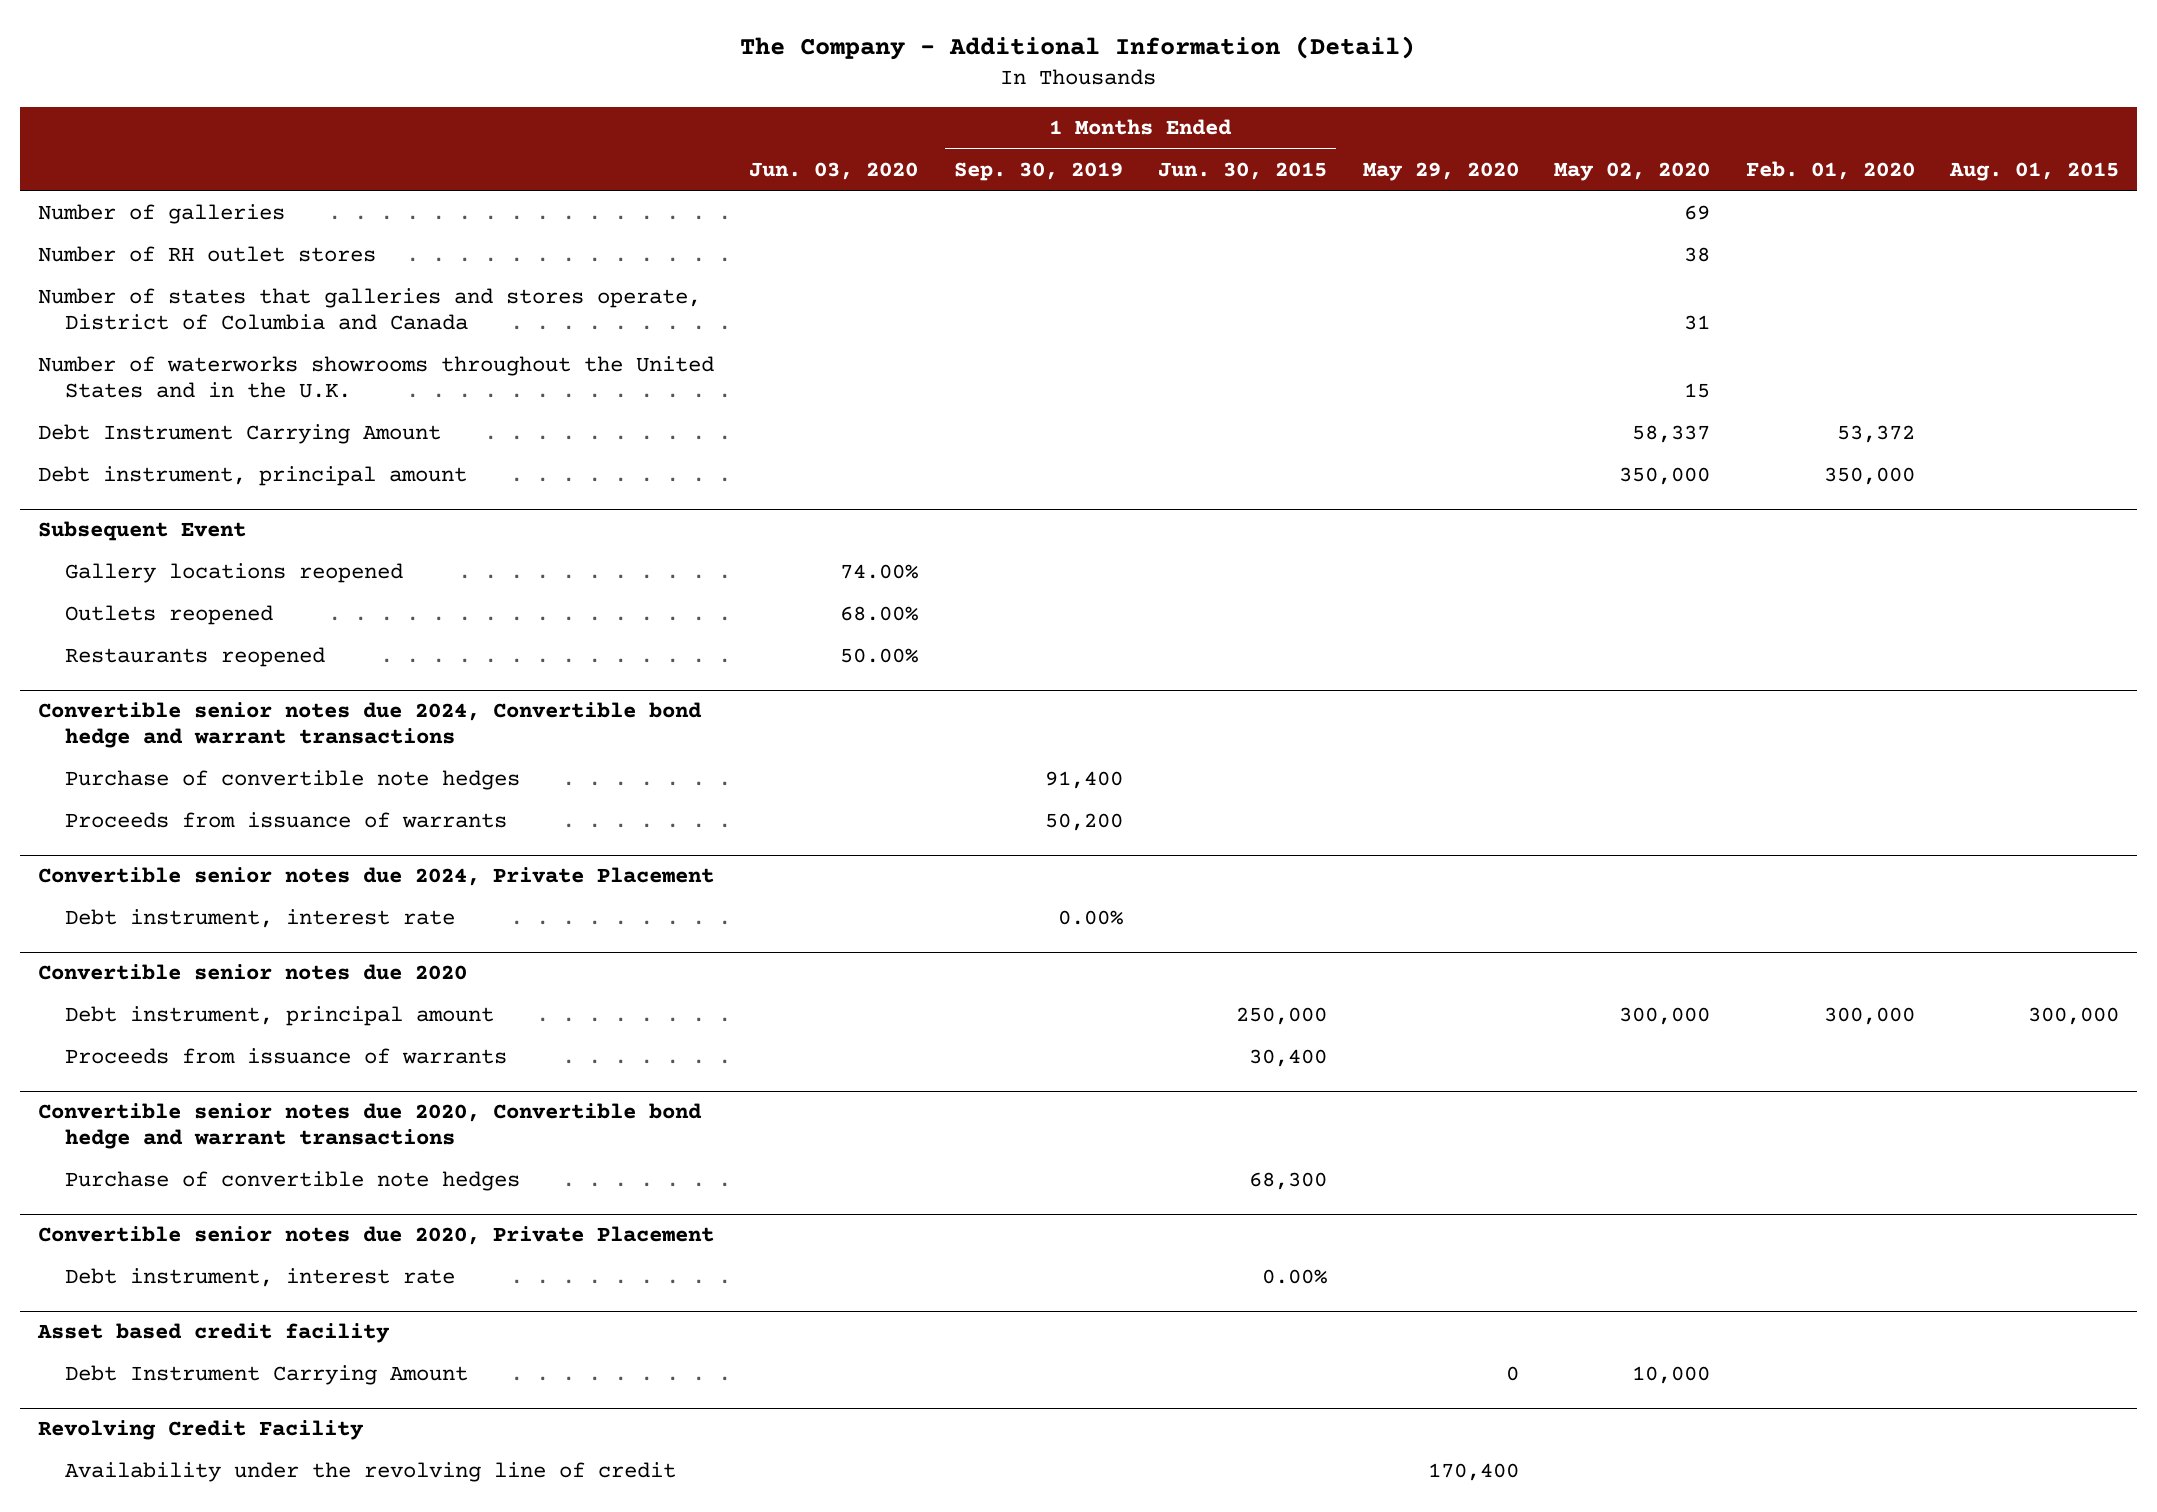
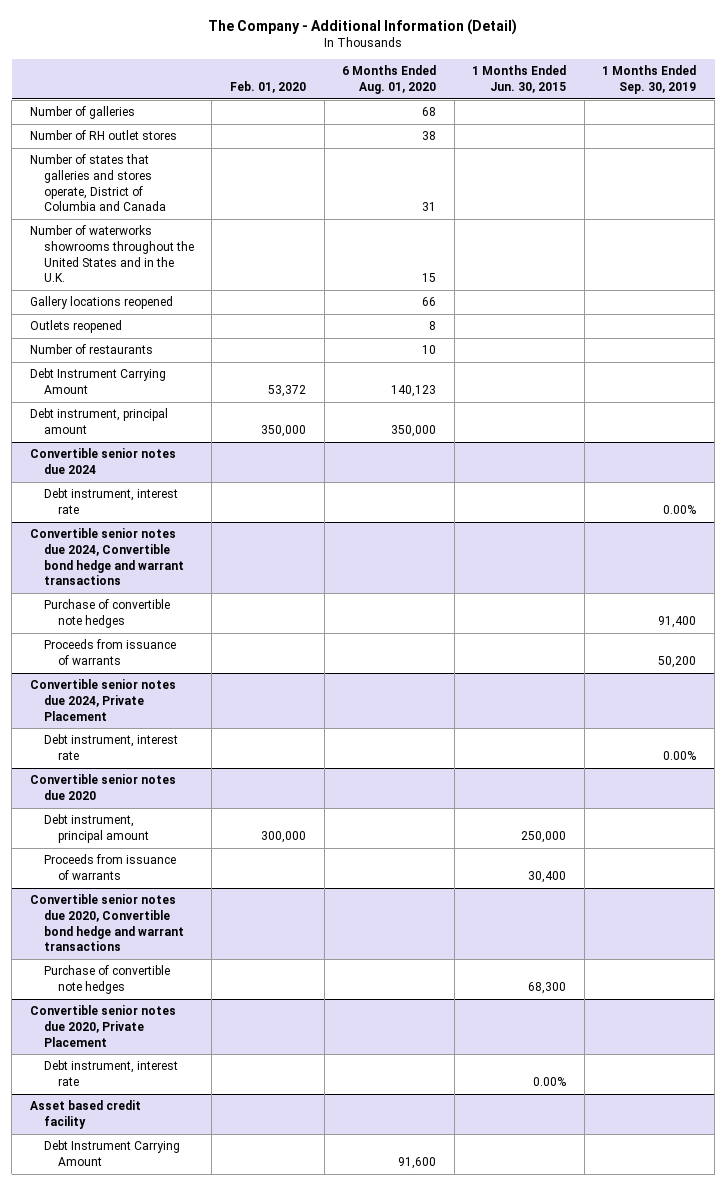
[749,162,919,181] Jun. 03, 2020 -> none
[1362,162,1519,182] May 29, 2020 -> none
[1554,162,1711,182] May 02, 2020 -> none
[1949,162,2120,182] Aug. 01, 2015 -> none
none -> [342,65,437,95] 6 Months Ended Aug. 01, 2020
none -> [29,296,173,310] Gallery locations reopened
none -> [29,320,122,334] Outlets reopened
none -> [29,344,153,355] Number of restaurants
[37,521,246,542] Subsequent Event -> none
[65,563,404,584] Gallery locations reopened -> none
[65,605,274,626] Outlets reopened -> none
[65,647,326,668] Restaurants reopened -> none
none -> [29,448,176,475] Convertible senior notes due 2024
none -> [43,488,178,515] Debt instrument, interest rate
[37,1420,364,1441] Revolving Credit Facility -> none
[65,1462,677,1483] Availability under the revolving line of credit -> none

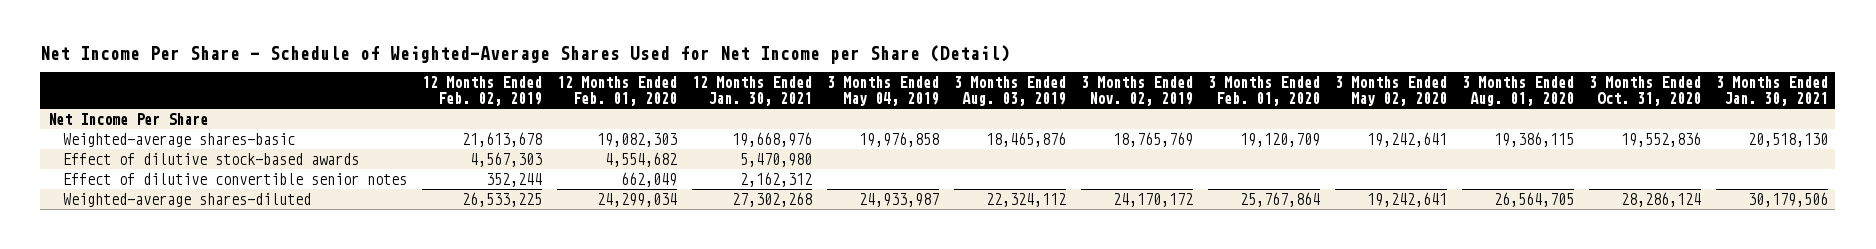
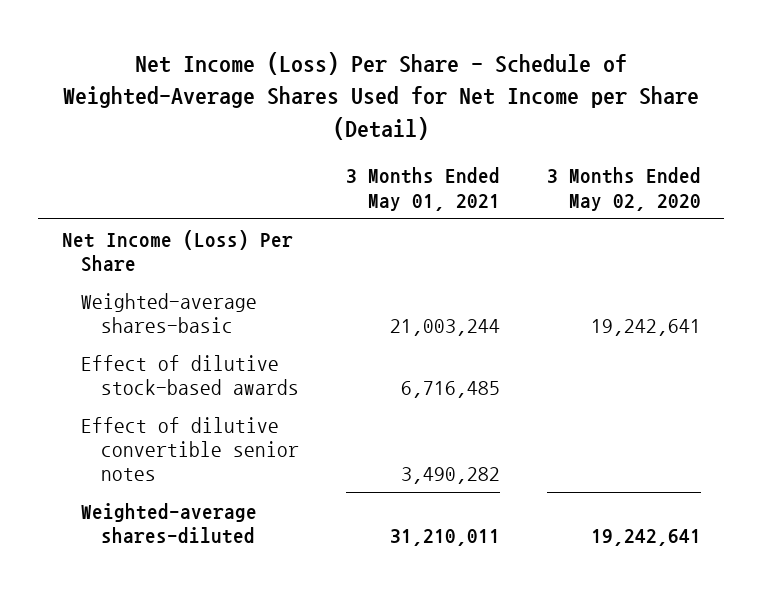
[40,44,1011,64] Net Income Per Share - Schedule of Weighted-Average Shares Used for Net Income per Share (Detail) -> [63,51,700,140] Net Income (Loss) Per Share - Schedule of Weighted-Average Shares Used for Net Income per Share (Detail)
[421,76,542,106] 12 Months Ended Feb. 02, 2019 -> none
[556,76,677,106] 12 Months Ended Feb. 01, 2020 -> none
[691,76,812,106] 12 Months Ended Jan. 30, 2021 -> none
[826,76,939,106] 3 Months Ended May 04, 2019 -> none
[953,76,1066,106] 3 Months Ended Aug. 03, 2019 -> none
[1080,76,1193,106] 3 Months Ended Nov. 02, 2019 -> none
[1207,76,1320,106] 3 Months Ended Feb. 01, 2020 -> none
[1461,76,1574,106] 3 Months Ended Aug. 01, 2020 -> none
[1588,76,1701,106] 3 Months Ended Oct. 31, 2020 -> none
[1715,76,1828,106] 3 Months Ended Jan. 30, 2021 -> none
none -> [345,167,500,211] 3 Months Ended May 01, 2021
[47,113,208,126] Net Income Per Share -> [61,229,293,272] Net Income (Loss) Per Share

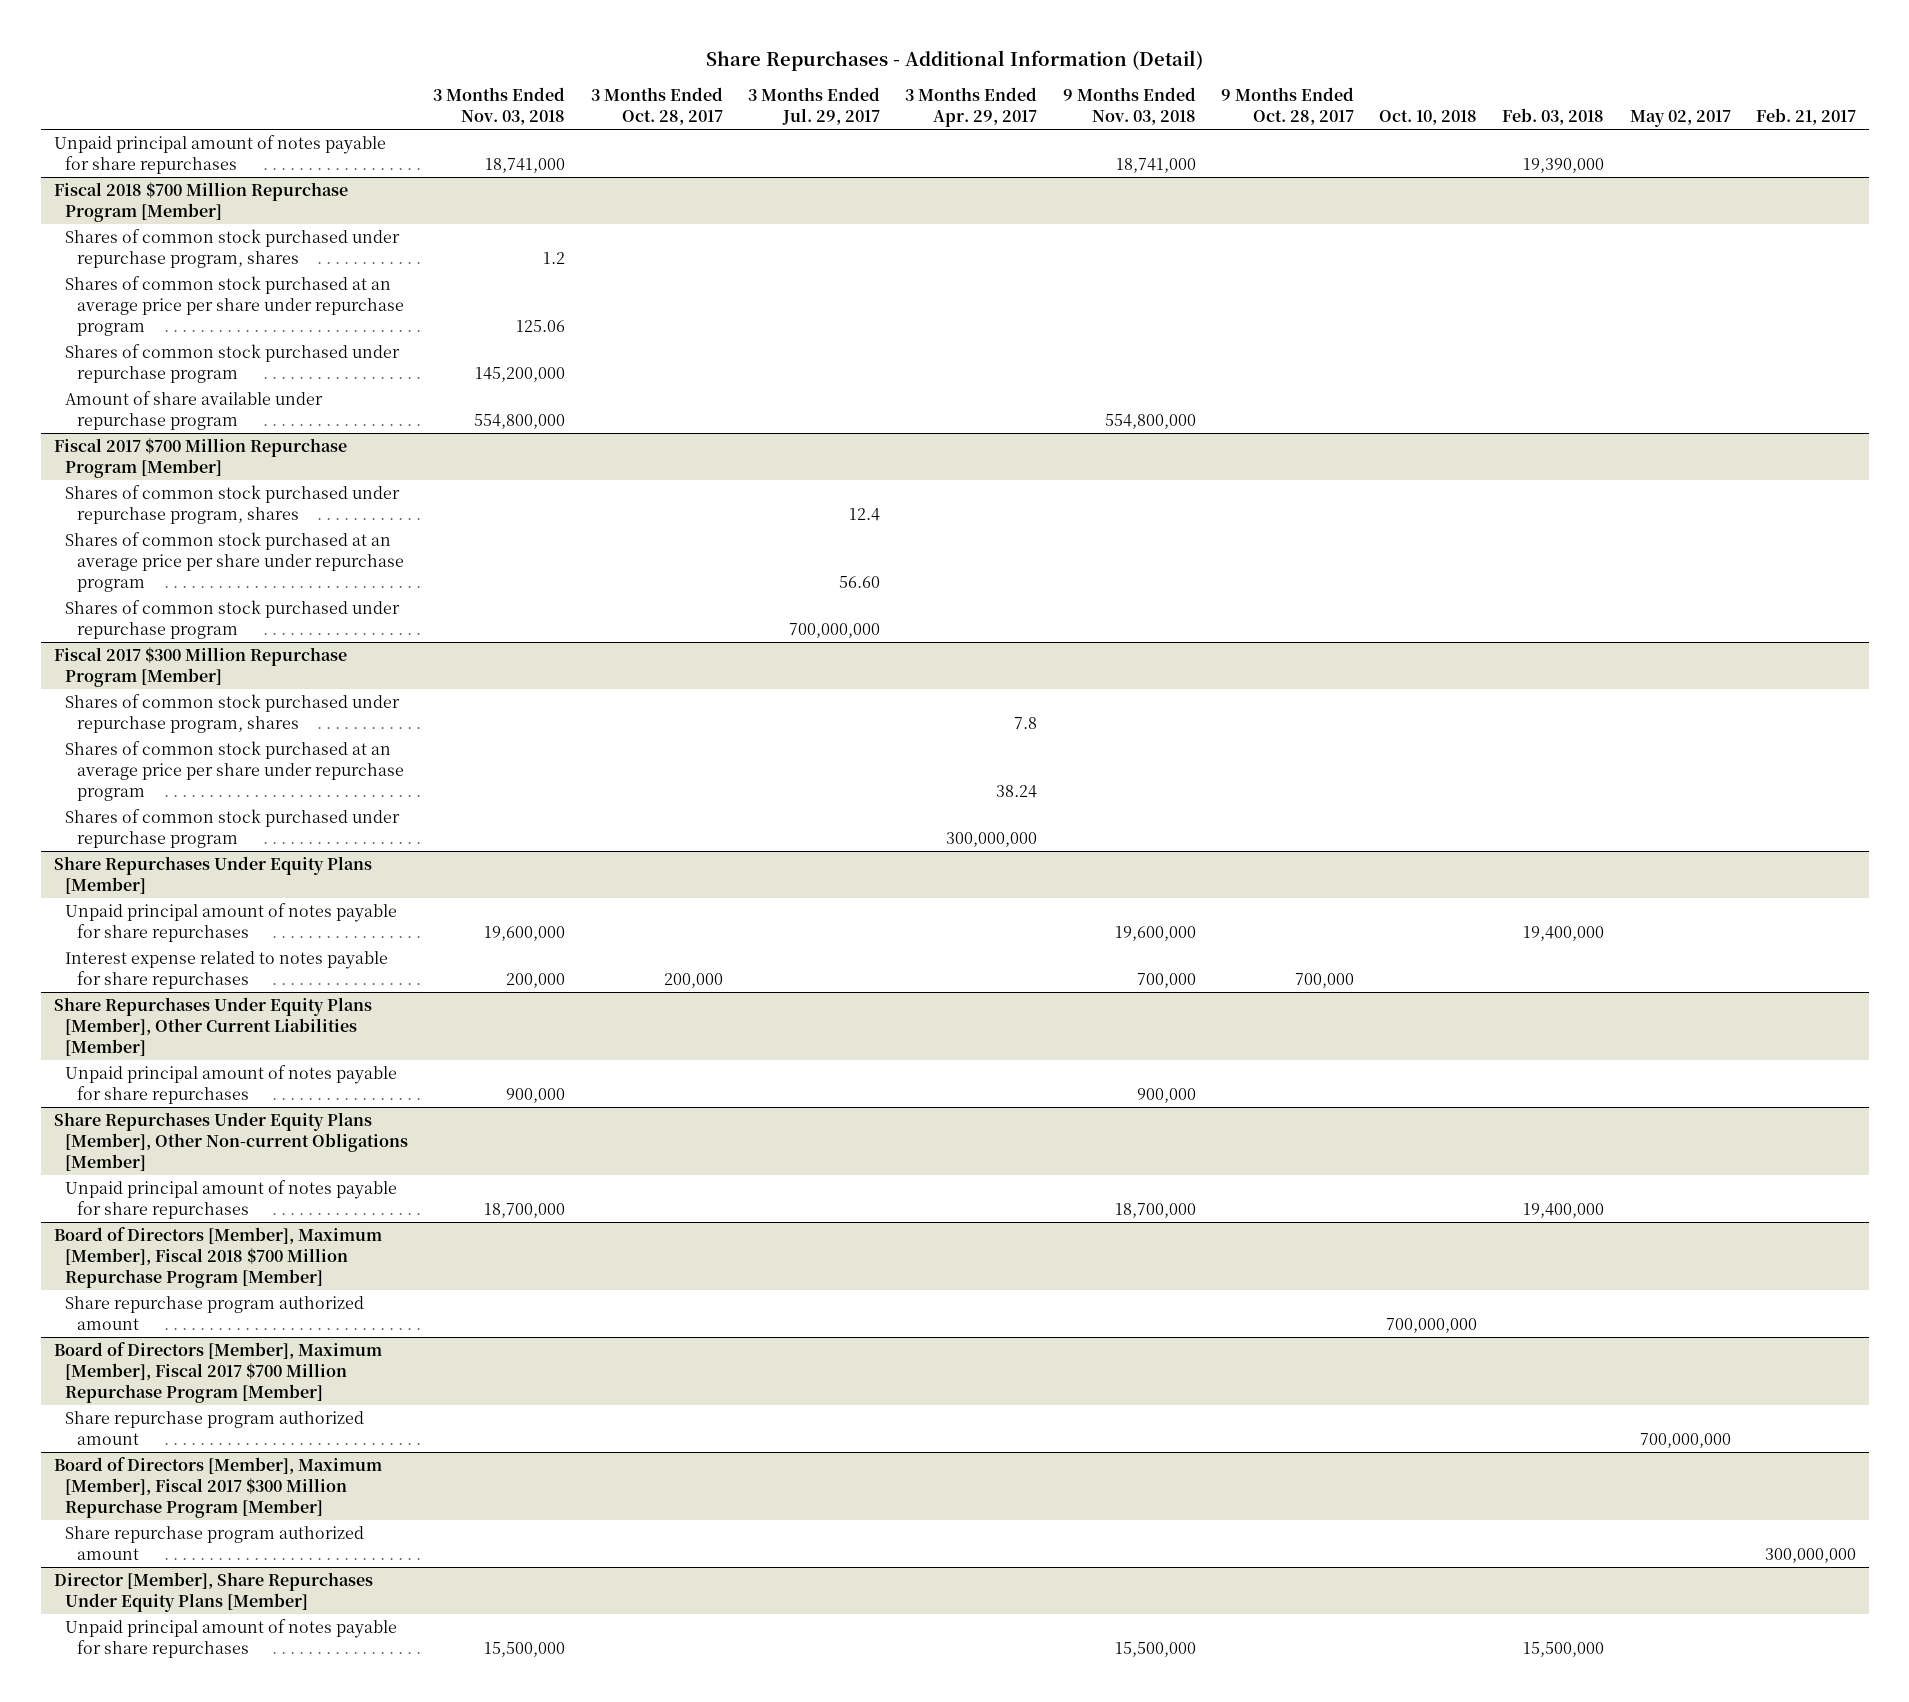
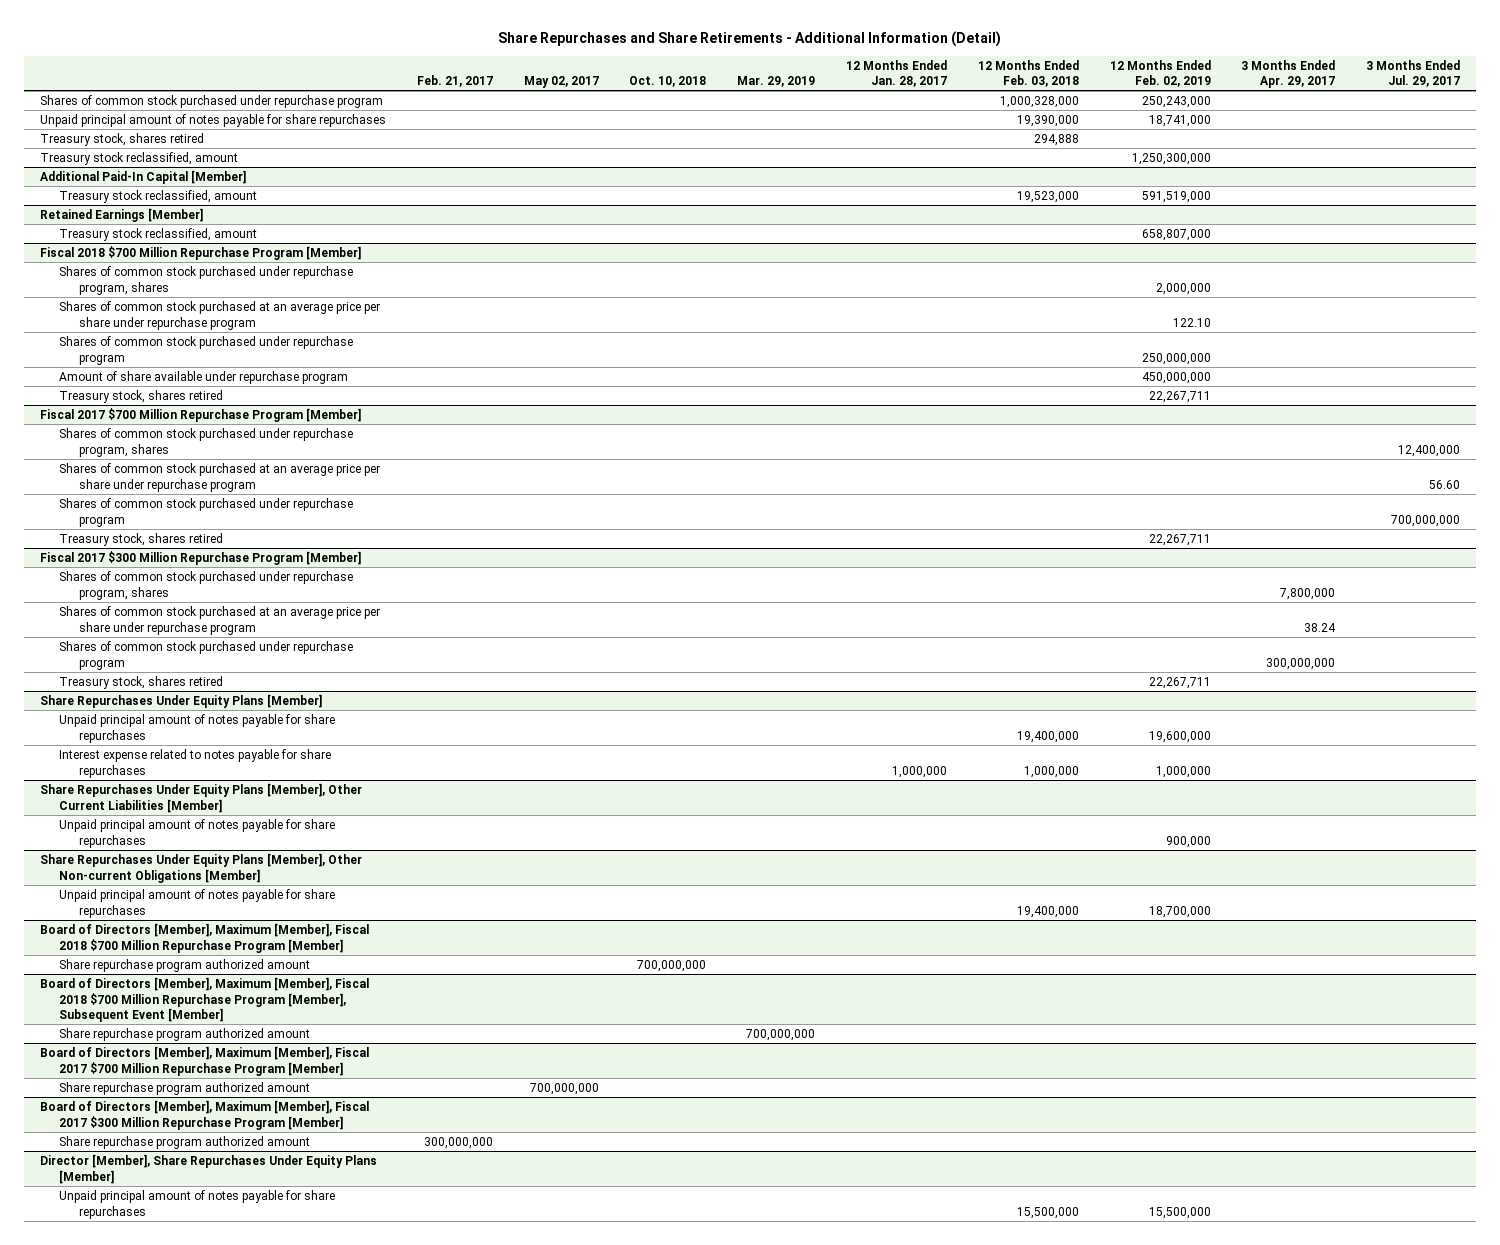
[705,50,1203,72] Share Repurchases - Additional Information (Detail) -> [498,31,1002,48] Share Repurchases and Share Retirements - Additional Information (Detail)
[433,87,566,126] 3 Months Ended Nov. 03, 2018 -> none
[590,87,723,126] 3 Months Ended Oct. 28, 2017 -> none
[1062,87,1196,126] 9 Months Ended Nov. 03, 2018 -> none
[1220,87,1354,126] 9 Months Ended Oct. 28, 2017 -> none
[1502,108,1605,126] Feb. 03, 2018 -> none
none -> [737,76,816,88] Mar. 29, 2019
none -> [845,59,947,88] 12 Months Ended Jan. 28, 2017
none -> [977,59,1079,88] 12 Months Ended Feb. 03, 2018
none -> [1109,59,1211,88] 12 Months Ended Feb. 02, 2019
none -> [39,94,383,108] Shares of common stock purchased under repurchase program
none -> [39,132,204,146] Treasury stock, shares retired
none -> [39,151,238,165] Treasury stock reclassified, amount
none -> [39,169,246,184] Additional Paid-In Capital [Member]
none -> [59,189,258,203] Treasury stock reclassified, amount
none -> [39,207,203,222] Retained Earnings [Member]
none -> [59,227,258,241] Treasury stock reclassified, amount
none -> [59,389,224,403] Treasury stock, shares retired
[848,507,880,521] 12.4 -> [1398,444,1461,457] 12,400,000
none -> [59,532,224,546] Treasury stock, shares retired
[1014,716,1038,729] 7.8 -> [1280,587,1336,600] 7,800,000
none -> [59,675,224,689] Treasury stock, shares retired
none -> [39,976,369,1023] Board of Directors [Member], Maximum [Member], Fiscal 2018 $700 Million Repurchase Program [Member], Subsequent Event [Member]
none -> [59,1027,311,1041] Share repurchase program authorized amount

